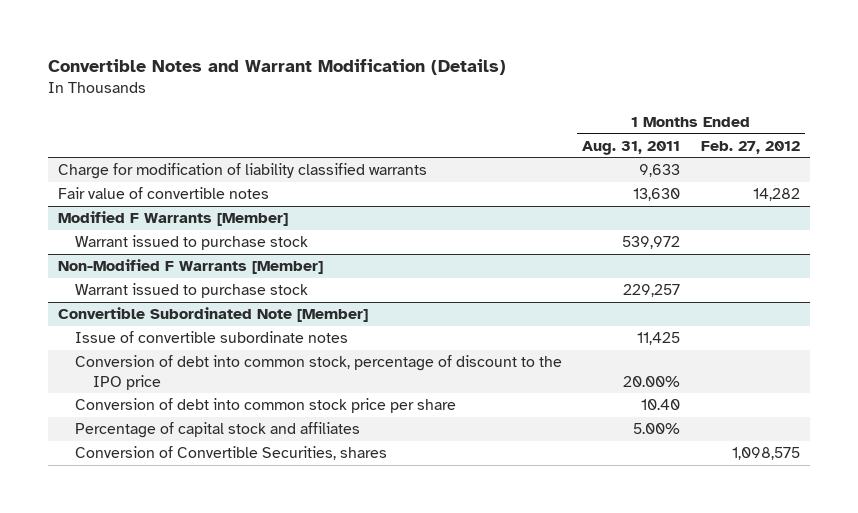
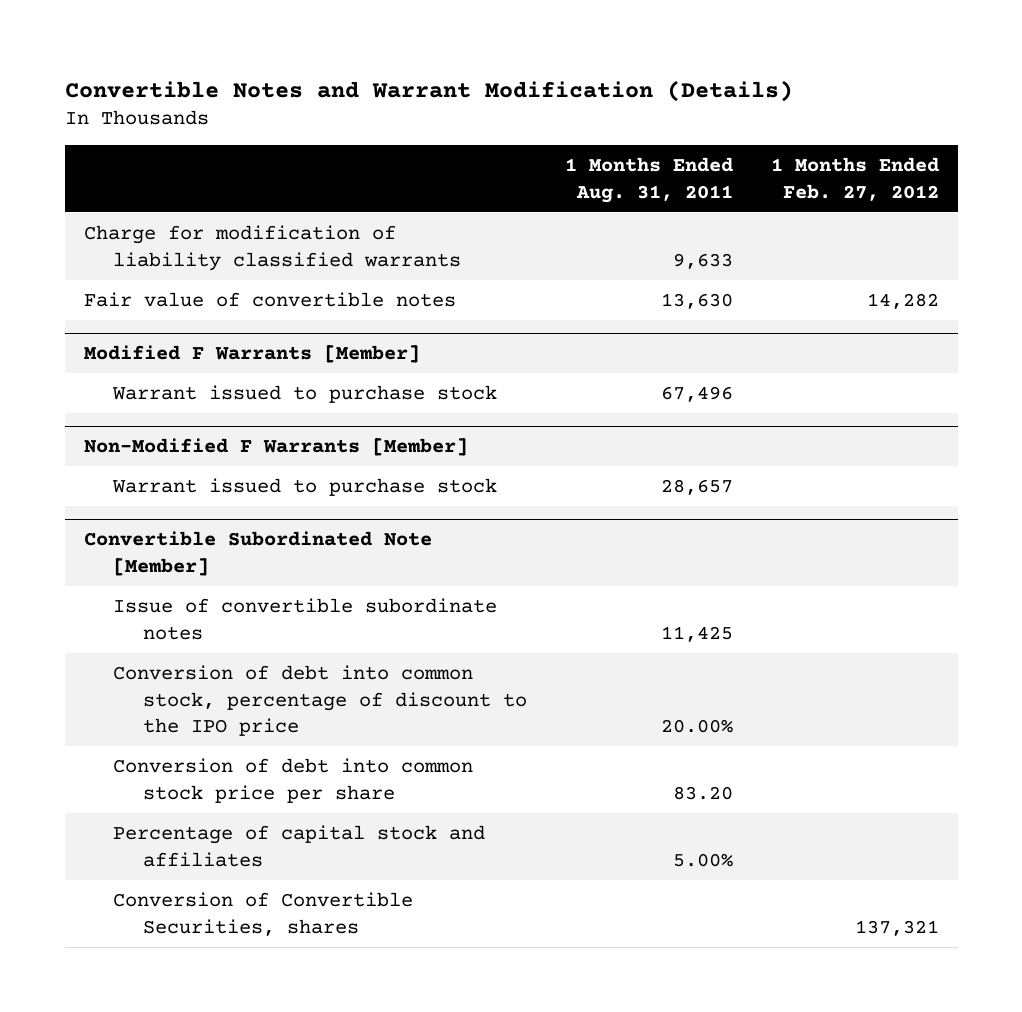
[622,236,681,250] 539,972 -> [660,385,733,402] 67,496
[623,284,681,298] 229,257 -> [660,478,733,495] 28,657
[641,399,681,411] 10.40 -> [672,785,733,800] 83.20
[731,447,800,461] 1,098,575 -> [854,919,939,936] 137,321

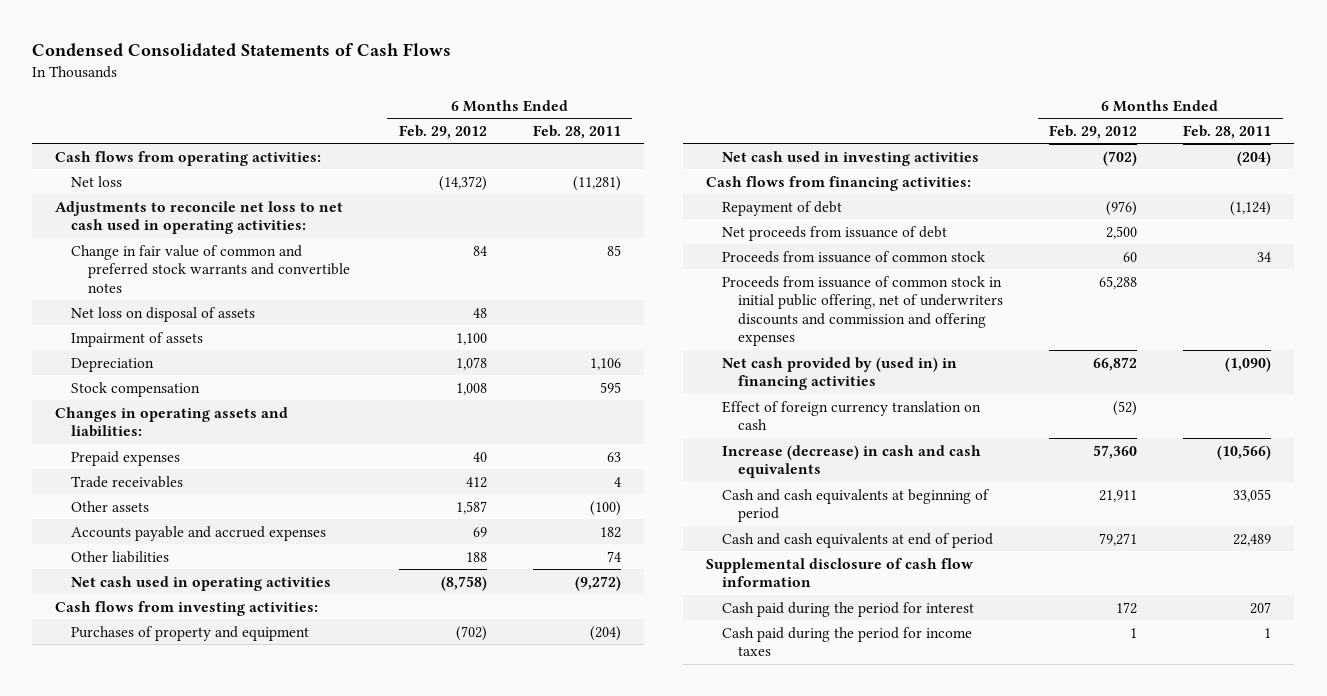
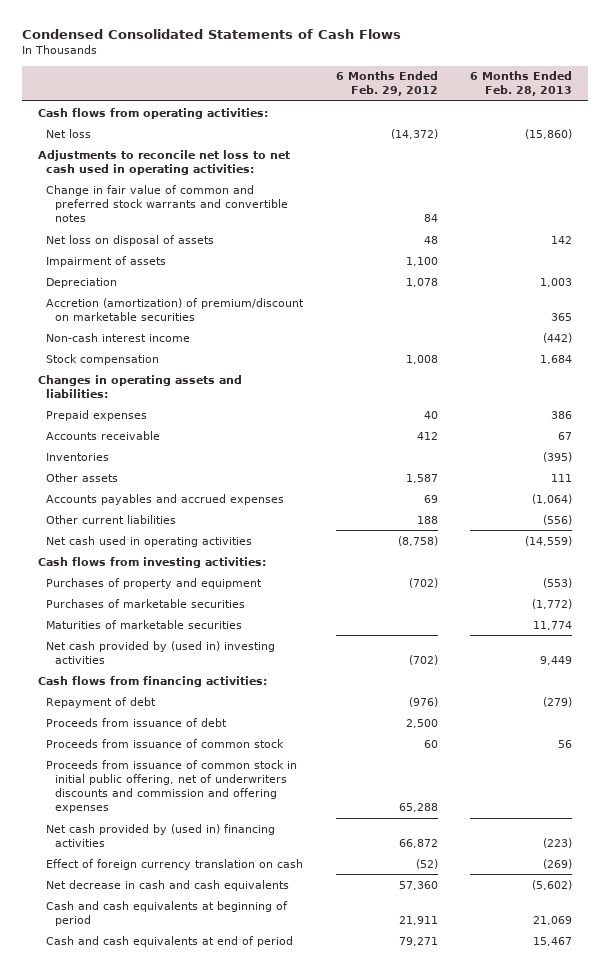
[532,124,621,139] Feb. 28, 2011 -> none
none -> [469,71,572,97] 6 Months Ended Feb. 28, 2013
none -> [46,297,305,321] Accretion (amortization) of premium/discount on marketable securities
none -> [46,332,191,342] Non-cash interest income
[71,475,184,488] Trade receivables -> [46,430,161,440] Accounts receivable
none -> [46,452,110,461] Inventories
[71,525,327,541] Accounts payable and accrued expenses -> [46,493,285,505] Accounts payables and accrued expenses
[71,550,170,563] Other liabilities -> [46,514,177,524] Other current liabilities
none -> [46,598,246,608] Purchases of marketable securities
none -> [46,619,243,629] Maturities of marketable securities
[721,150,979,166] Net cash used in investing activities -> [46,640,276,664] Net cash provided by (used in) investing activities
[721,225,947,241] Net proceeds from issuance of debt -> [46,717,228,727] Proceeds from issuance of debt
[721,356,957,391] Net cash provided by (used in) in financing activities -> [46,823,276,847] Net cash provided by (used in) financing activities
[721,444,981,479] Increase (decrease) in cash and cash equivalents -> [46,879,290,891] Net decrease in cash and cash equivalents
[705,557,973,588] Supplemental disclosure of cash flow information -> none
[721,601,974,617] Cash paid during the period for interest -> none
[721,626,972,657] Cash paid during the period for income taxes -> none

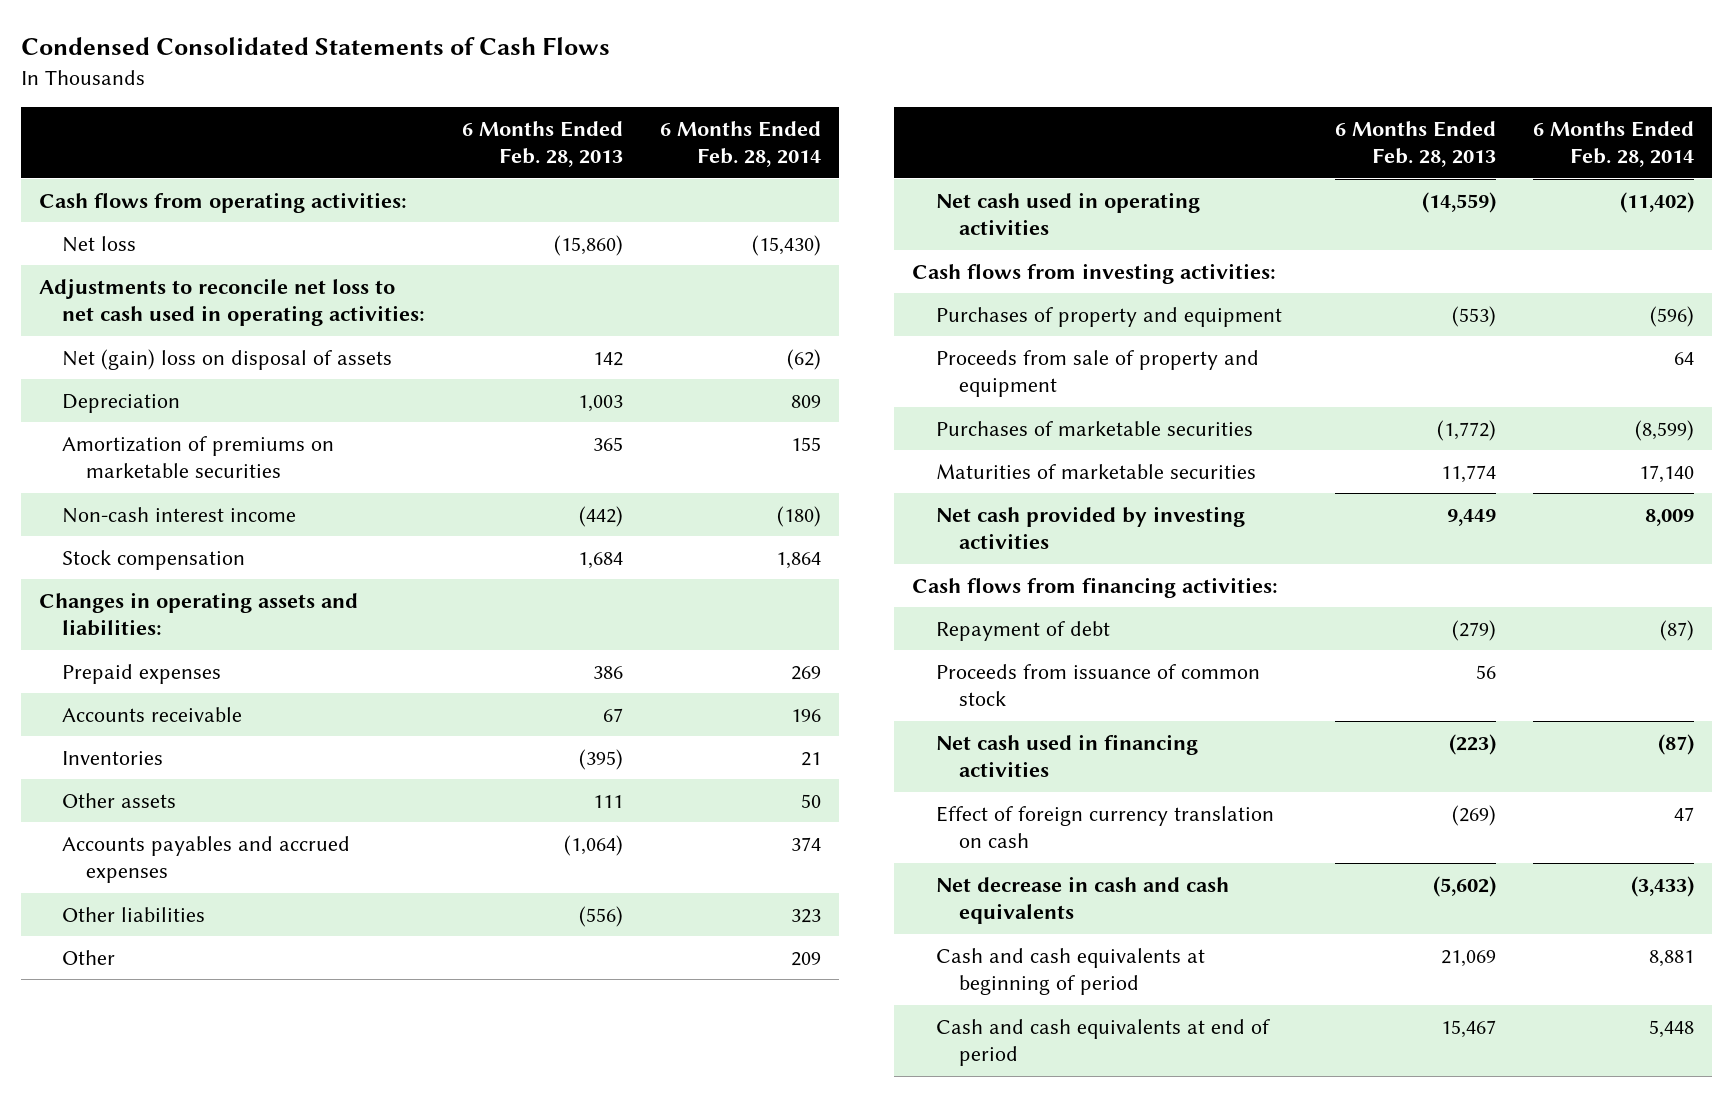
[335,71,438,97] 6 Months Ended Feb. 29, 2012 -> none
none -> [659,120,821,168] 6 Months Ended Feb. 28, 2014
[46,184,288,223] Change in fair value of common and preferred stock warrants and convertible notes -> none
[46,255,167,267] Impairment of assets -> none
[46,234,215,246] Net loss on disposal of assets -> [62,348,393,370] Net (gain) loss on disposal of assets
[46,297,305,321] Accretion (amortization) of premium/discount on marketable securities -> [62,435,335,479] Amortization of premiums on marketable securities
[46,514,177,524] Other current liabilities -> [62,906,206,922] Other liabilities
none -> [62,949,116,965] Other
none -> [935,349,1259,398] Proceeds from sale of property and equipment
[46,640,276,664] Net cash provided by (used in) investing activities -> [935,505,1245,550] Net cash provided by investing activities
[46,717,228,727] Proceeds from issuance of debt -> none
[46,759,298,814] Proceeds from issuance of common stock in initial public offering, net of underwriters discounts and commission and offering expenses -> none
[46,823,276,847] Net cash provided by (used in) financing activities -> [935,733,1198,778] Net cash used in financing activities

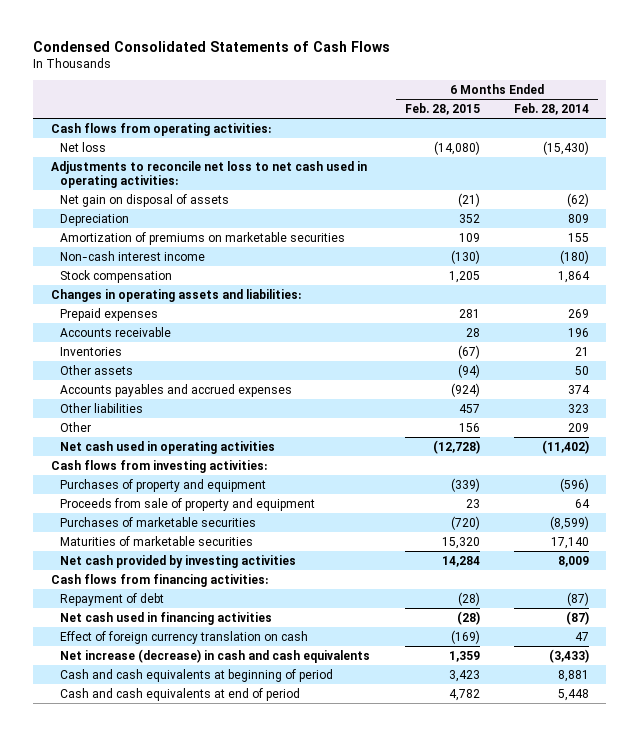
[461,120,623,168] 6 Months Ended Feb. 28, 2013 -> none
none -> [404,103,480,116] Feb. 28, 2015
[62,348,393,370] Net (gain) loss on disposal of assets -> [60,193,230,207] Net gain on disposal of assets
[935,663,1260,707] Proceeds from issuance of common stock -> none
[935,875,1229,925] Net decrease in cash and cash equivalents -> [60,648,371,663] Net increase (decrease) in cash and cash equivalents

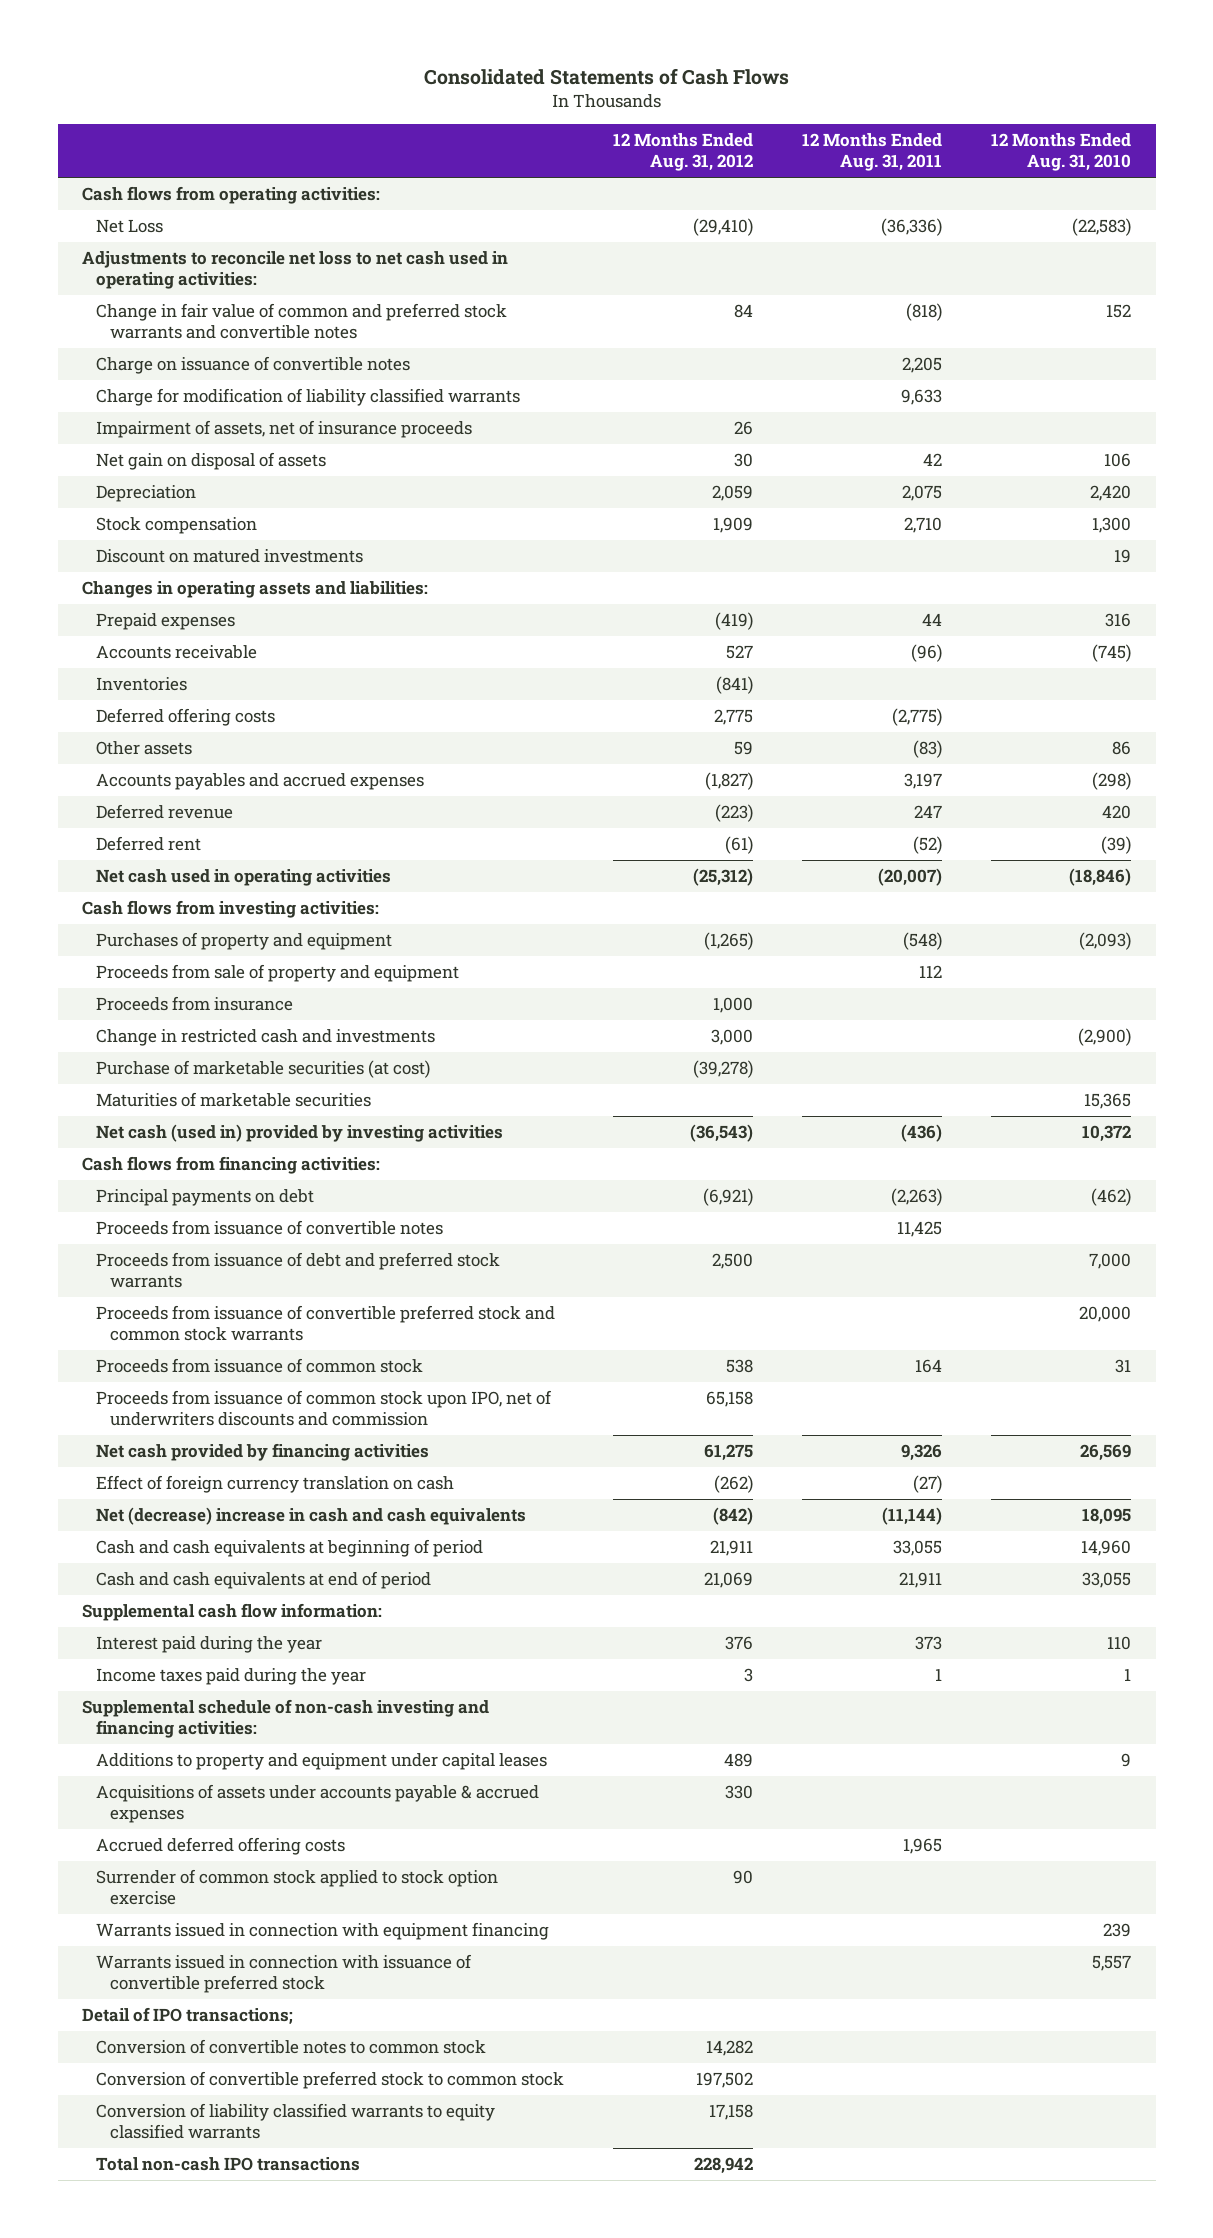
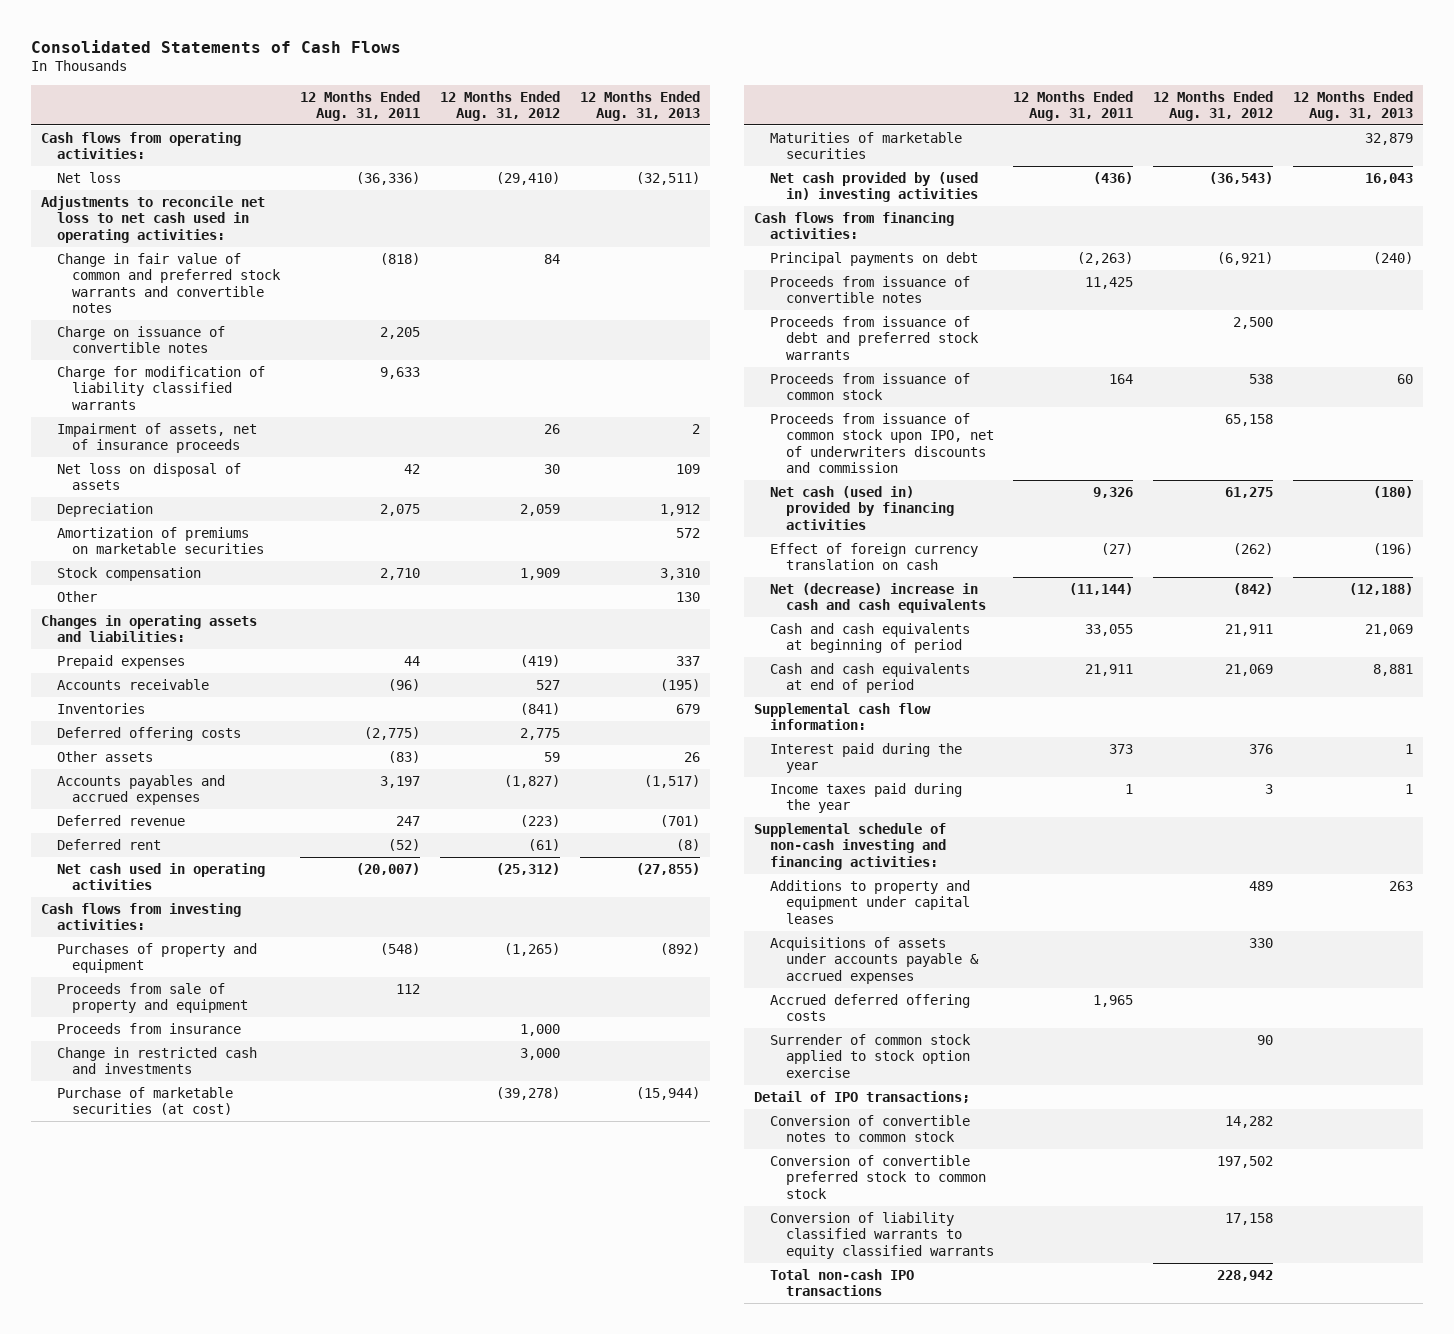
[991,133,1132,172] 12 Months Ended Aug. 31, 2010 -> none
none -> [579,90,700,122] 12 Months Ended Aug. 31, 2013
[96,219,164,234] Net Loss -> [56,171,121,183] Net loss
[96,452,327,471] Net gain on disposal of assets -> [56,462,241,491] Net loss on disposal of assets
none -> [56,526,265,555] Amortization of premiums on marketable securities
[96,549,364,564] Discount on matured investments -> none
none -> [56,590,97,602] Other
[96,1124,504,1143] Net cash (used in) provided by investing activities -> [769,171,978,203] Net cash provided by (used in) investing activities
[96,1305,556,1341] Proceeds from issuance of convertible preferred stock and common stock warrants -> none
[96,1443,430,1462] Net cash provided by financing activities -> [769,485,954,530] Net cash (used in) provided by financing activities
[96,1922,550,1941] Warrants issued in connection with equipment financing -> none
[96,1954,473,1993] Warrants issued in connection with issuance of convertible preferred stock -> none

